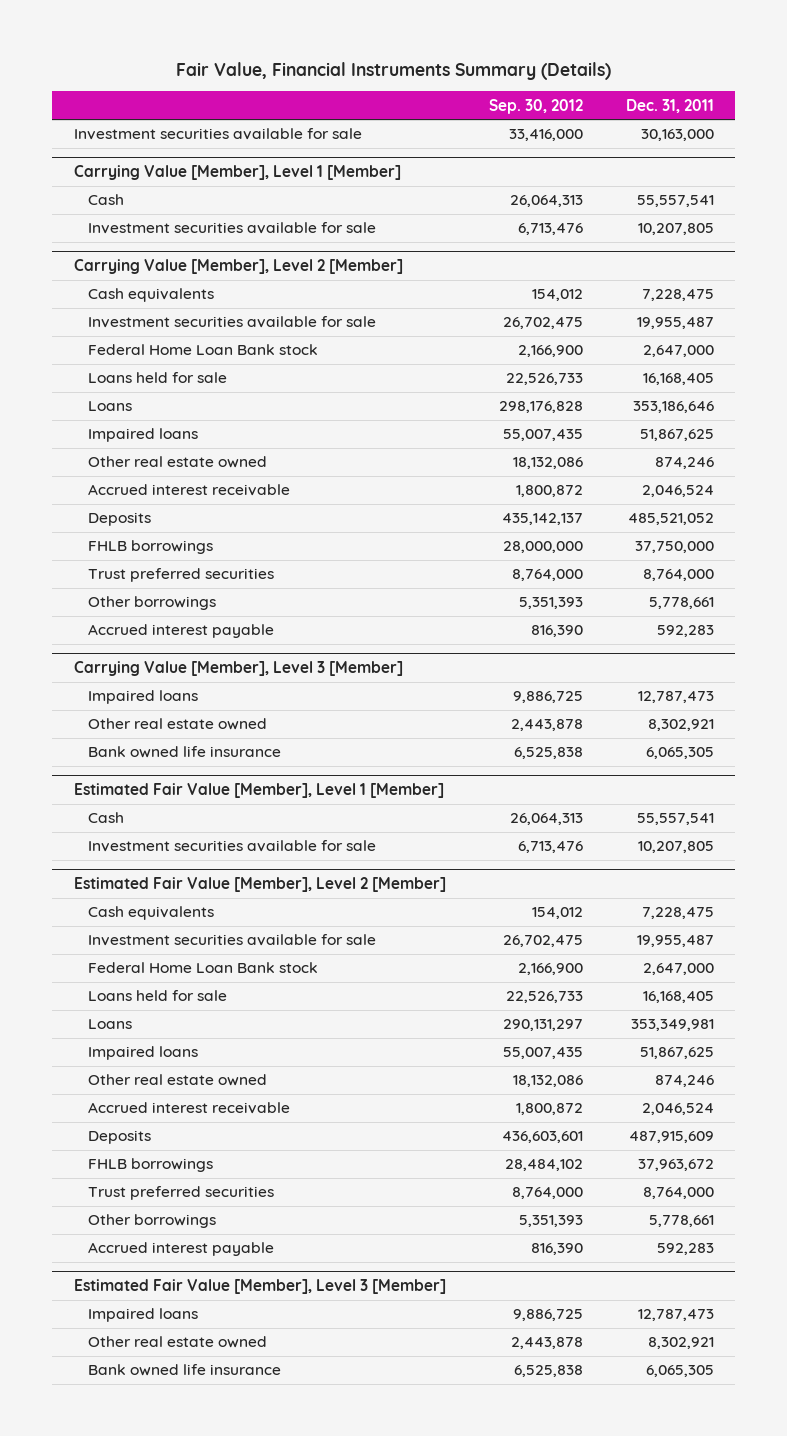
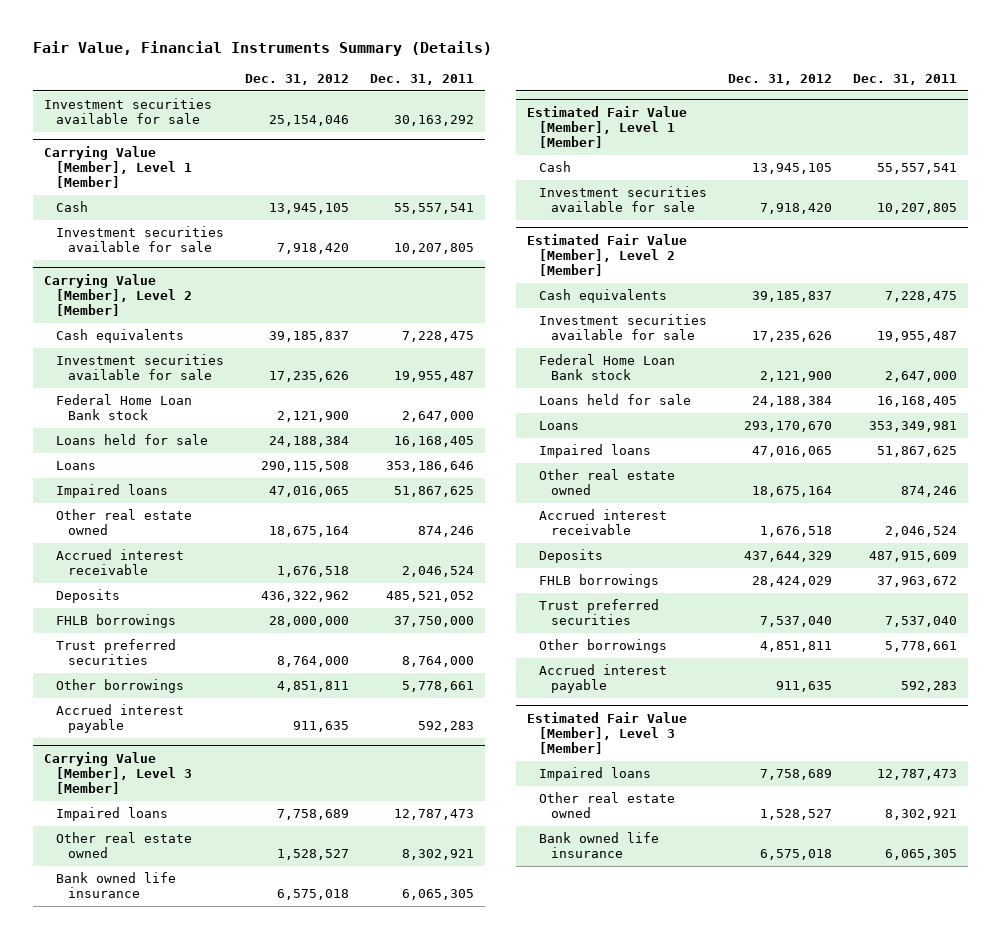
[488,98,583,114] Sep. 30, 2012 -> none
none -> [245,73,350,85] Dec. 31, 2012
[640,129,714,142] 30,163,000 -> [394,115,475,127] 30,163,292
[642,1187,714,1200] 8,764,000 -> [885,616,958,628] 7,537,040

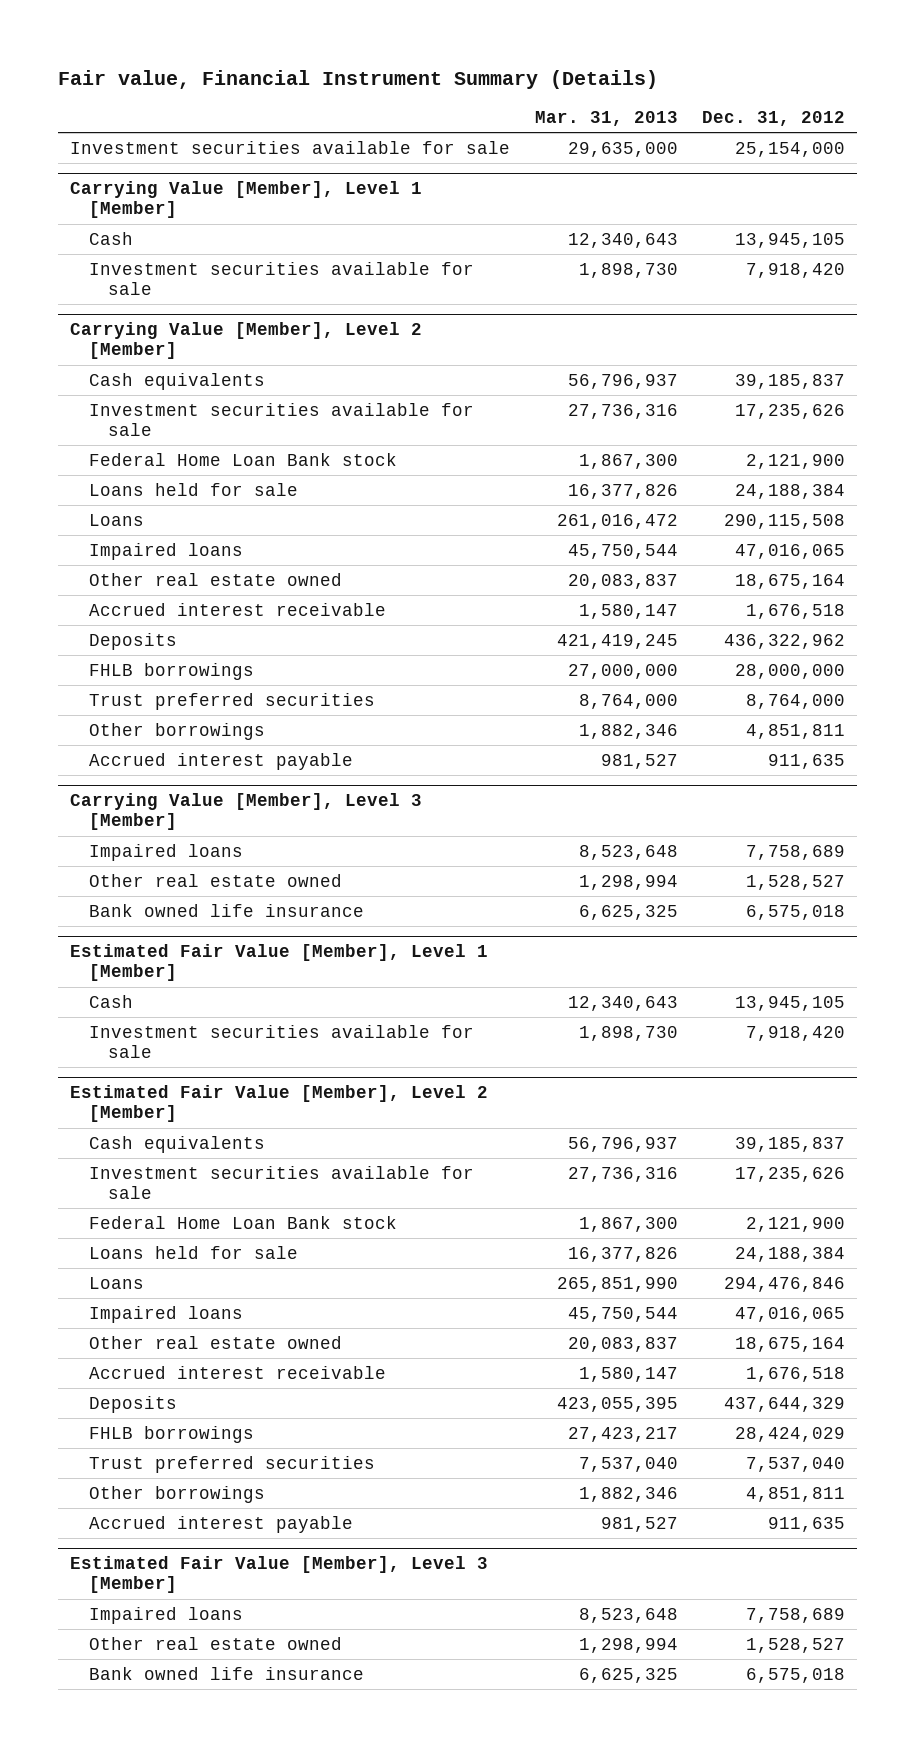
[33,40,493,56] Fair Value, Financial Instruments Summary (Details) -> [58,70,659,90] Fair value, Financial Instrument Summary (Details)
[370,73,475,85] Dec. 31, 2011 -> none
none -> [534,111,678,127] Mar. 31, 2013
[269,115,350,127] 25,154,046 -> [735,141,846,157] 25,154,000
[743,421,832,433] 293,170,670 -> [724,1276,846,1292] 294,476,846

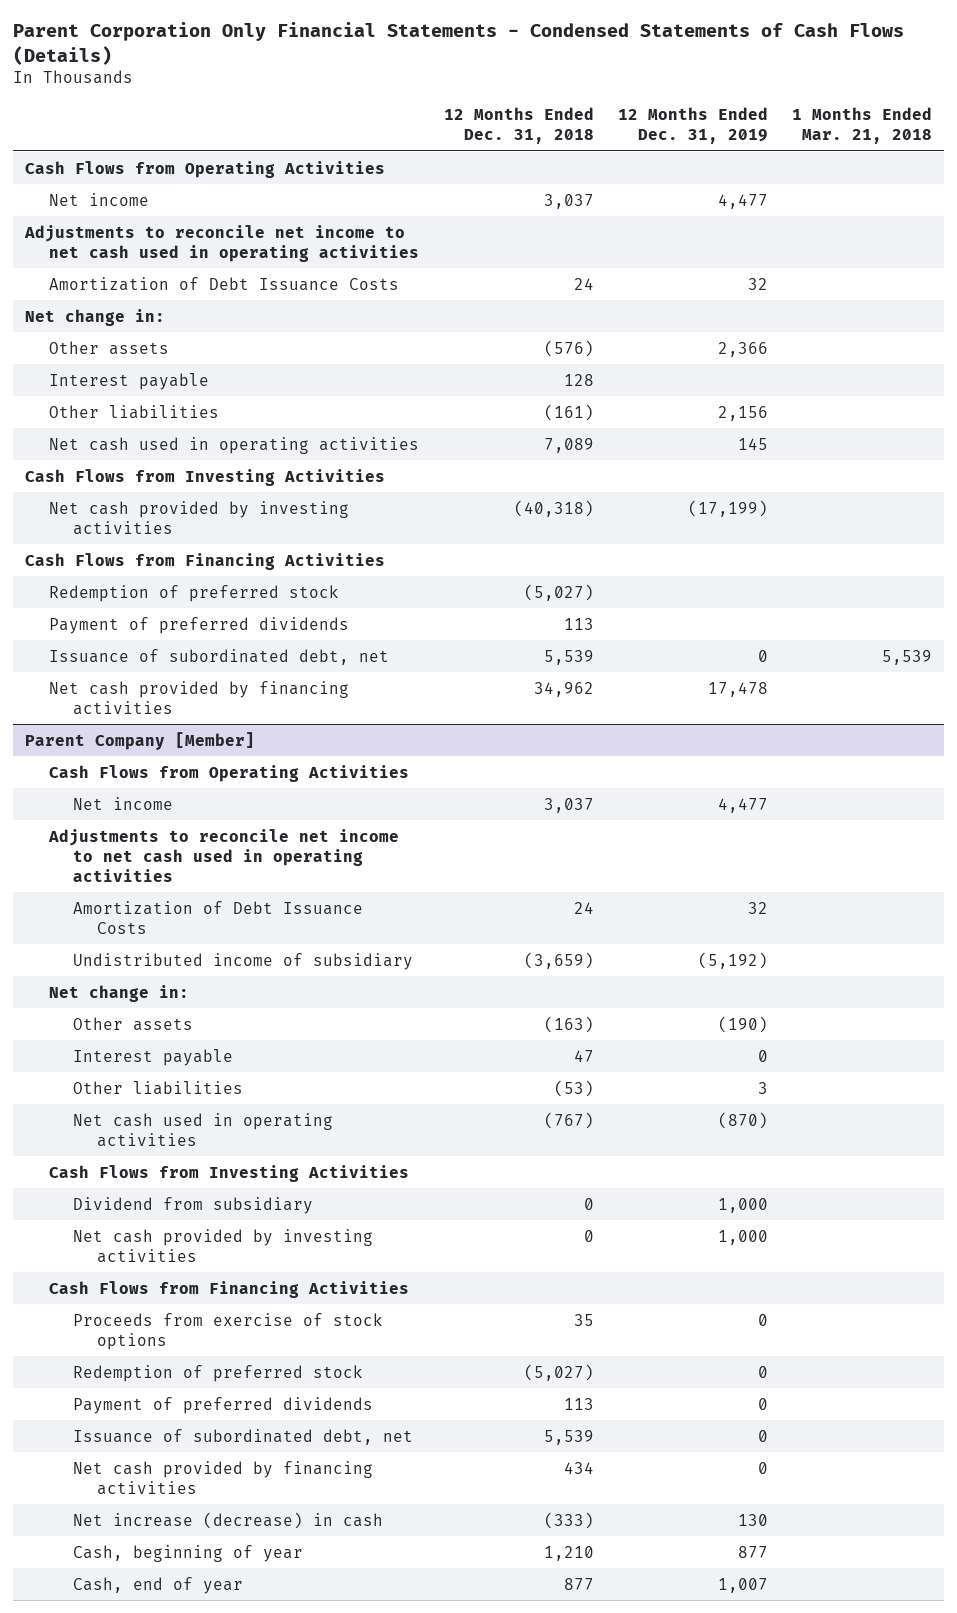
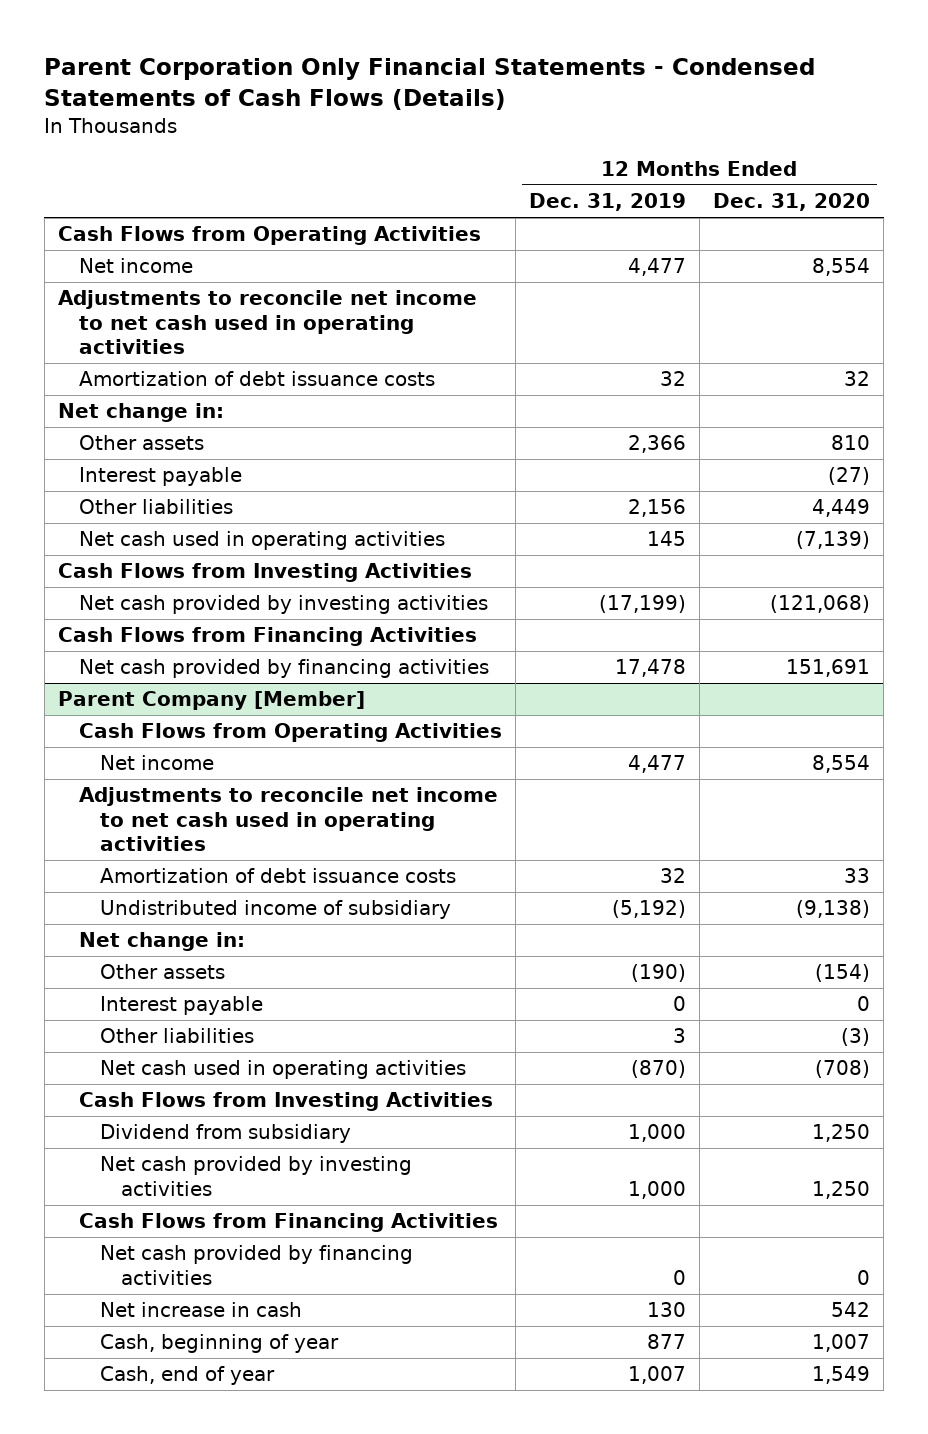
[443,107,594,145] 12 Months Ended Dec. 31, 2018 -> none
[792,107,933,145] 1 Months Ended Mar. 21, 2018 -> none
none -> [713,193,871,212] Dec. 31, 2020
[49,276,400,291] Amortization of Debt Issuance Costs -> [78,371,435,387] Amortization of debt issuance costs
[49,584,340,602] Redemption of preferred stock -> none
[49,616,350,634] Payment of preferred dividends -> none
[49,648,390,665] Issuance of subordinated debt, net -> none
[73,900,364,934] Amortization of Debt Issuance Costs -> [99,868,456,884] Amortization of debt issuance costs
[73,1312,384,1350] Proceeds from exercise of stock options -> none
[73,1364,364,1382] Redemption of preferred stock -> none
[73,1396,374,1414] Payment of preferred dividends -> none
[73,1428,414,1445] Issuance of subordinated debt, net -> none
[73,1511,384,1529] Net increase (decrease) in cash -> [99,1302,302,1318] Net increase in cash

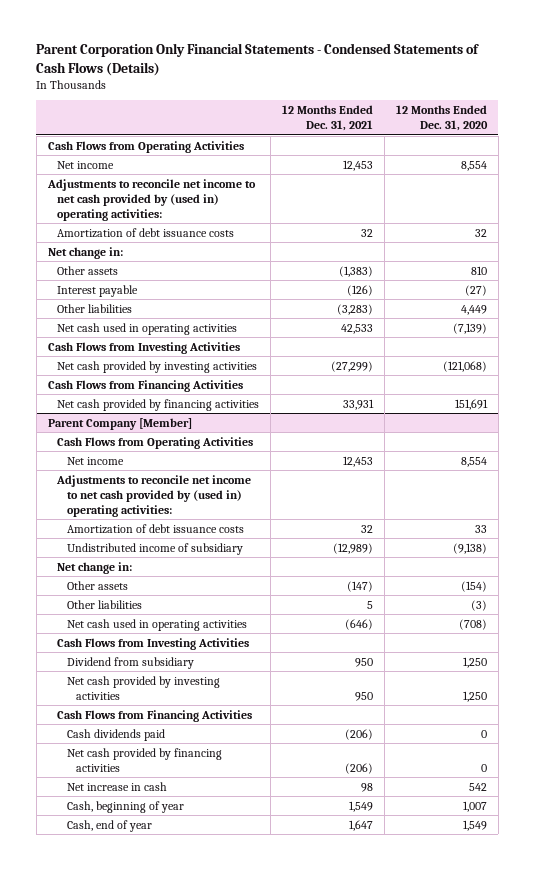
[528,193,686,212] Dec. 31, 2019 -> none
none -> [282,105,374,132] 12 Months Ended Dec. 31, 2021
[57,290,477,355] Adjustments to reconcile net income to net cash used in operating activities -> [46,178,256,221] Adjustments to reconcile net income to net cash provided by (used in) operating activities:
[78,787,498,852] Adjustments to reconcile net income to net cash used in operating activities -> [56,474,252,517] Adjustments to reconcile net income to net cash provided by (used in) operating activities:
[99,996,263,1016] Interest payable -> none
none -> [66,728,165,741] Cash dividends paid

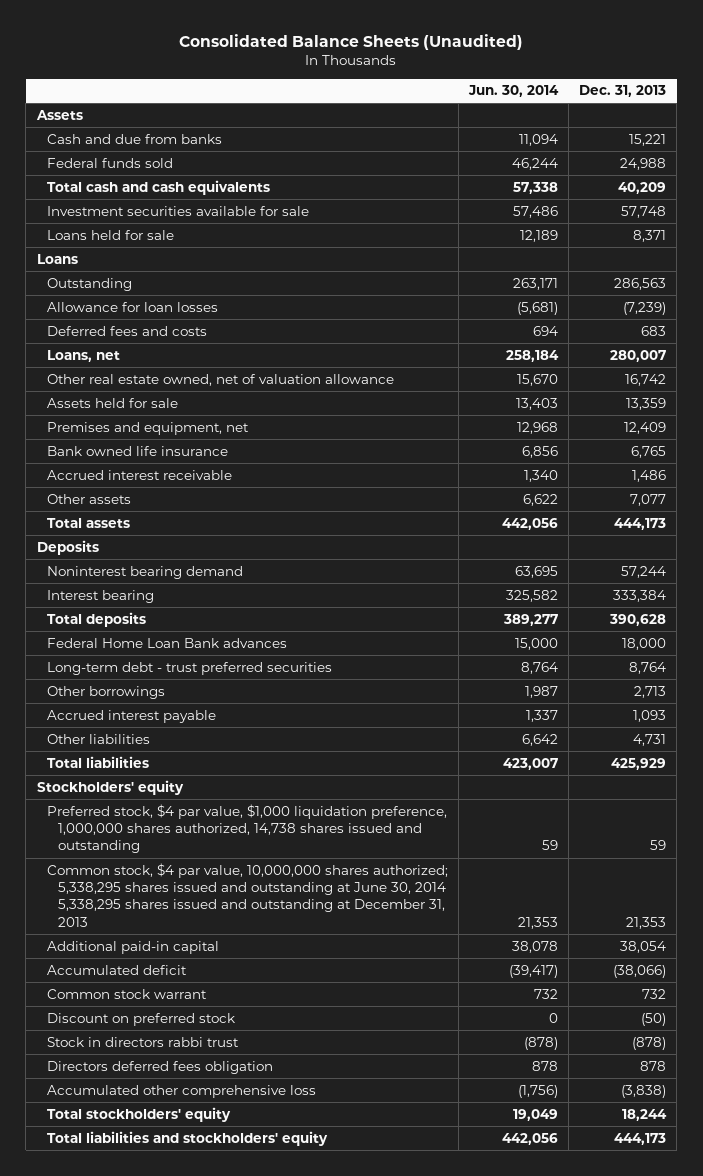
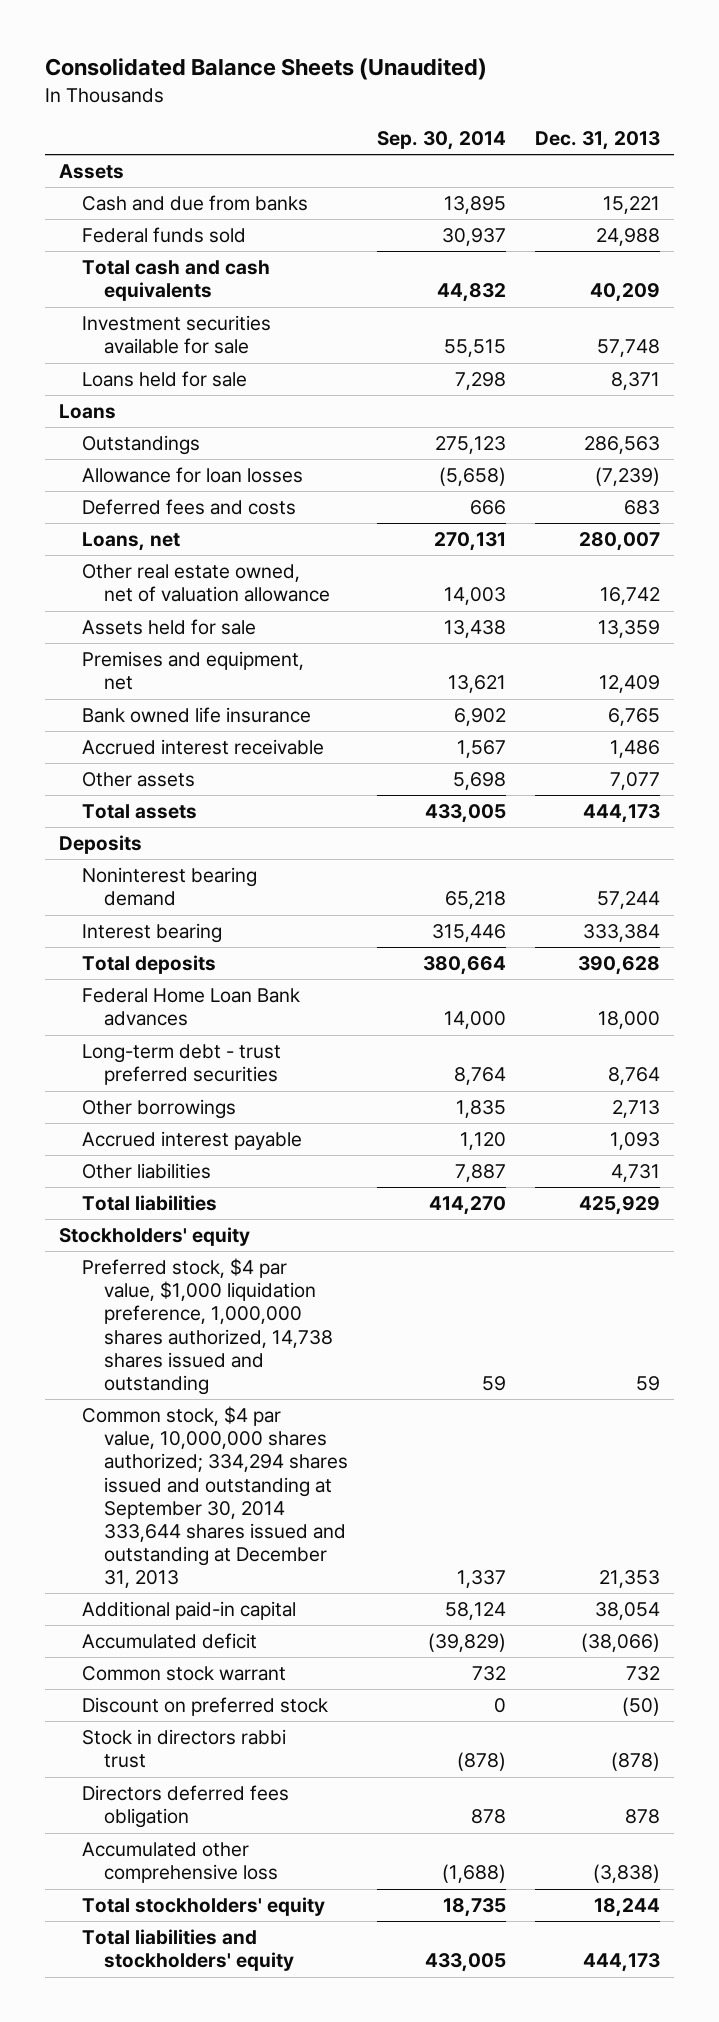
[468,85,560,98] Jun. 30, 2014 -> none
none -> [377,130,507,150] Sep. 30, 2014
[47,277,133,291] Outstanding -> [81,435,200,456] Outstandings
[47,862,449,927] Common stock, $4 par value, 10,000,000 shares authorized; 5,338,295 shares issued and outstanding at June 30, 2014 5,338,295 shares issued and outstanding at December 31, 2013 -> [81,1406,349,1589] Common stock, $4 par value, 10,000,000 shares authorized; 334,294 shares issued and outstanding at September 30, 2014 333,644 shares issued and outstanding at December 31, 2013

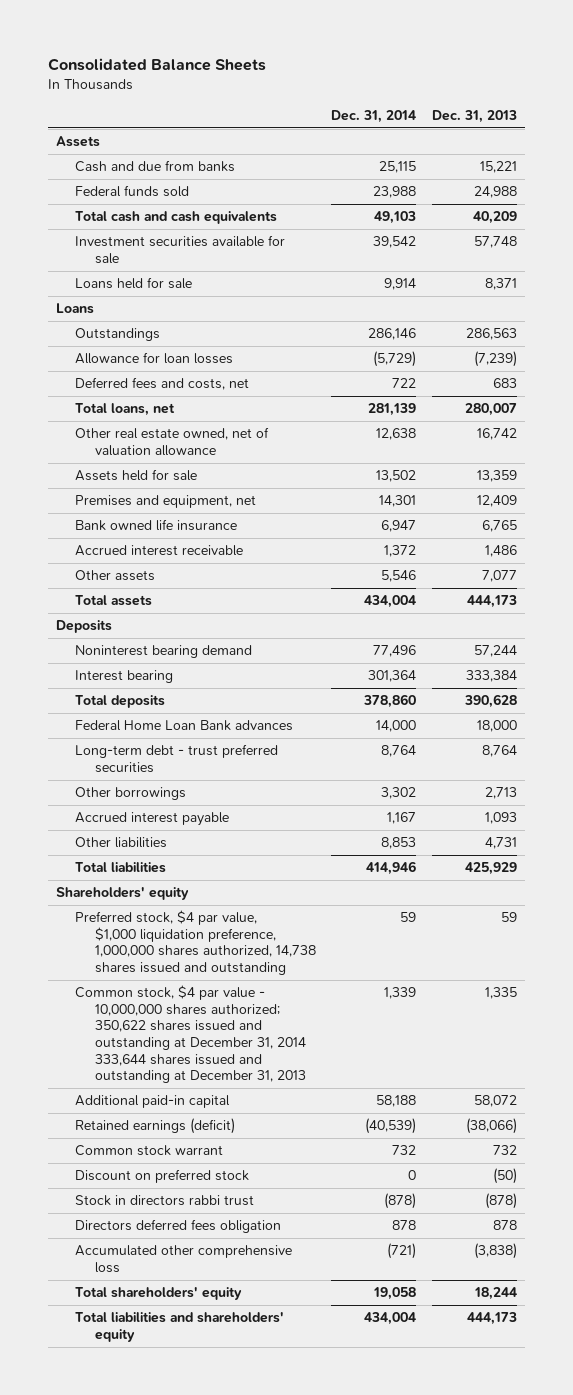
[44,58,487,81] Consolidated Balance Sheets (Unaudited) -> [47,57,266,71] Consolidated Balance Sheets
[377,130,507,150] Sep. 30, 2014 -> none
none -> [331,109,417,123] Dec. 31, 2014
[81,499,296,516] Deferred fees and costs -> [75,377,250,391] Deferred fees and costs, net
[81,532,180,552] Loans, net -> [75,403,176,417] Total loans, net
[59,1227,251,1247] Stockholders' equity -> [55,887,189,901] Shareholders' equity
[81,1406,349,1589] Common stock, $4 par value, 10,000,000 shares authorized; 334,294 shares issued and outstanding at September 30, 2014 333,644 shares issued and outstanding at December 31, 2013 -> [75,985,306,1084] Common stock, $4 par value - 10,000,000 shares authorized; 350,622 shares issued and outstanding at December 31, 2014 333,644 shares issued and outstanding at December 31, 2013
[598,1570,660,1589] 21,353 -> [485,987,518,1000] 1,335
[594,1602,660,1621] 38,054 -> [474,1095,518,1108] 58,072
[81,1633,257,1650] Accumulated deficit -> [75,1118,236,1135] Retained earnings (deficit)
[81,1897,325,1917] Total stockholders' equity -> [75,1287,243,1301] Total shareholders' equity
[81,1929,295,1972] Total liabilities and stockholders' equity -> [75,1312,285,1342] Total liabilities and shareholders' equity

